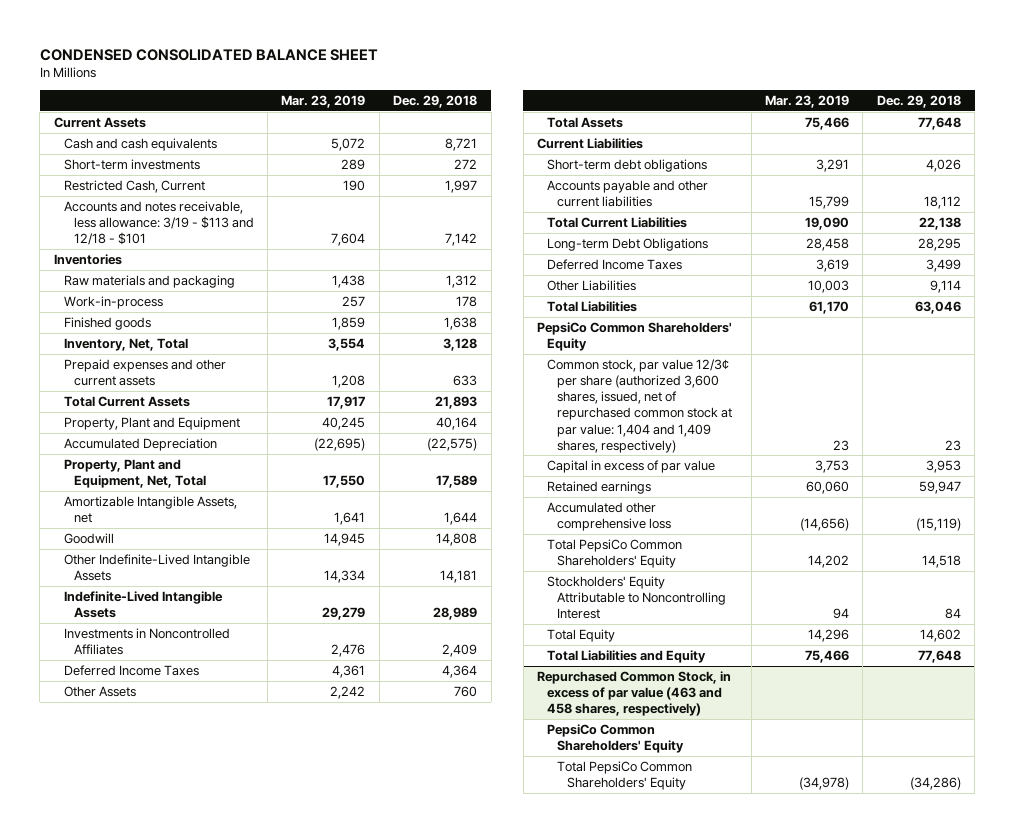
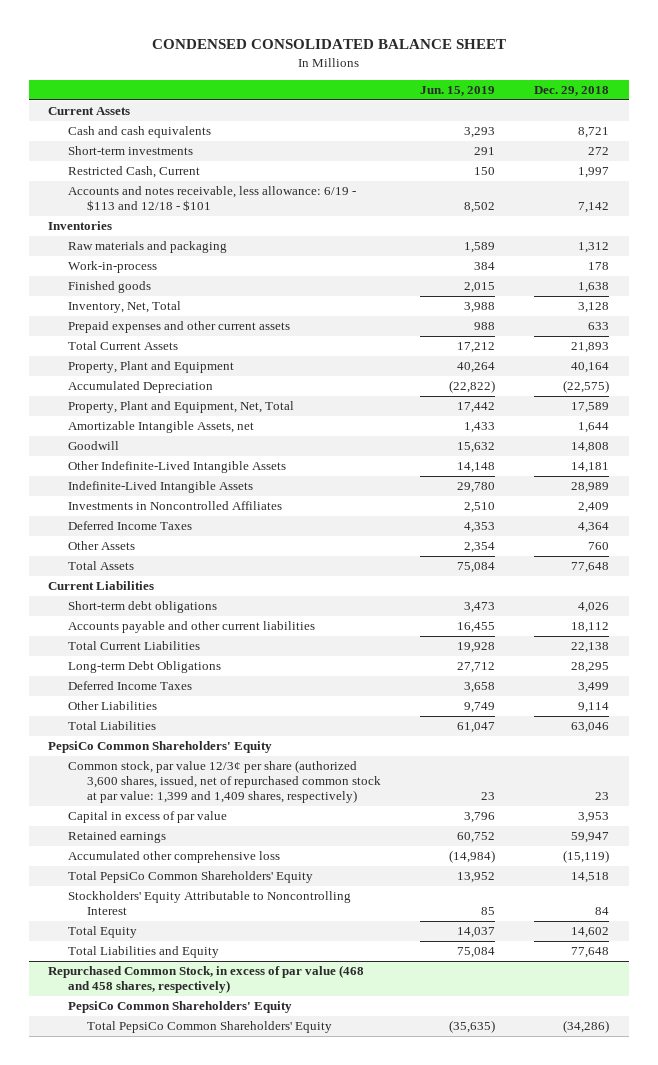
[281,95,366,109] Mar. 23, 2019 -> none
none -> [420,86,496,97] Jun. 15, 2019
[63,200,254,246] Accounts and notes receivable, less allowance: 3/19 - $113 and 12/18 - $101 -> [67,186,356,212] Accounts and notes receivable, less allowance: 6/19 - $113 and 12/18 - $101
[547,358,733,453] Common stock, par value 12/3¢ per share (authorized 3,600 shares, issued, net of repurchased common stock at par value: 1,404 and 1,409 shares, respectively) -> [67,760,382,804] Common stock, par value 12/3¢ per share (authorized 3,600 shares, issued, net of repurchased common stock at par value: 1,399 and 1,409 shares, respectively)
[537,670,732,717] Repurchased Common Stock, in excess of par value (463 and 458 shares, respectively) -> [48,965,365,994] Repurchased Common Stock, in excess of par value (468 and 458 shares, respectively)

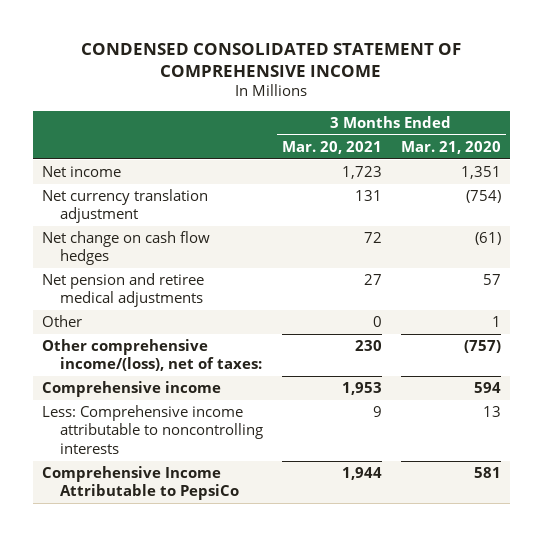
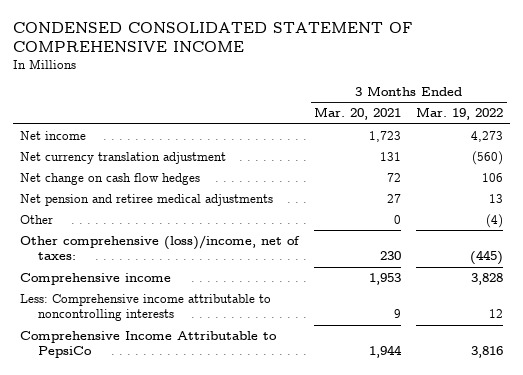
[400,140,501,154] Mar. 21, 2020 -> none
none -> [416,107,504,121] Mar. 19, 2022
[42,339,262,372] Other comprehensive income/(loss), net of taxes: -> [20,234,301,261] Other comprehensive (loss)/income, net of taxes:

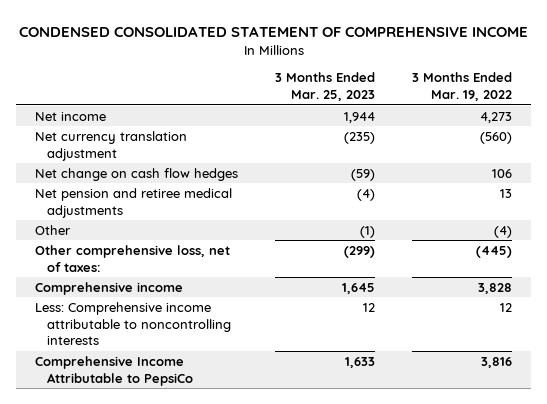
[314,107,402,121] Mar. 20, 2021 -> none
none -> [275,72,376,102] 3 Months Ended Mar. 25, 2023
[20,234,301,261] Other comprehensive (loss)/income, net of taxes: -> [35,244,231,272] Other comprehensive loss, net of taxes:

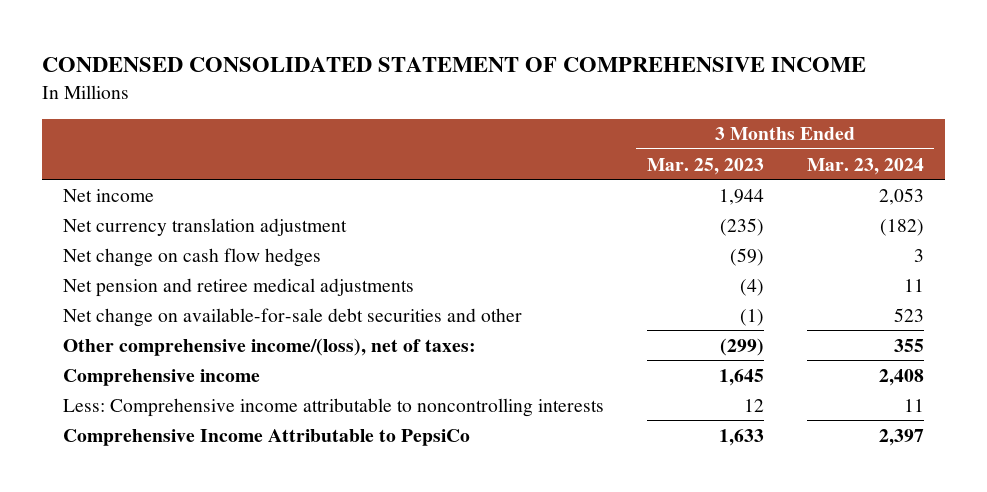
[412,72,513,102] 3 Months Ended Mar. 19, 2022 -> none
none -> [806,157,924,175] Mar. 23, 2024
[35,224,72,235] Other -> [63,307,523,327] Net change on available-for-sale debt securities and other
[35,244,231,272] Other comprehensive loss, net of taxes: -> [63,337,477,356] Other comprehensive income/(loss), net of taxes:

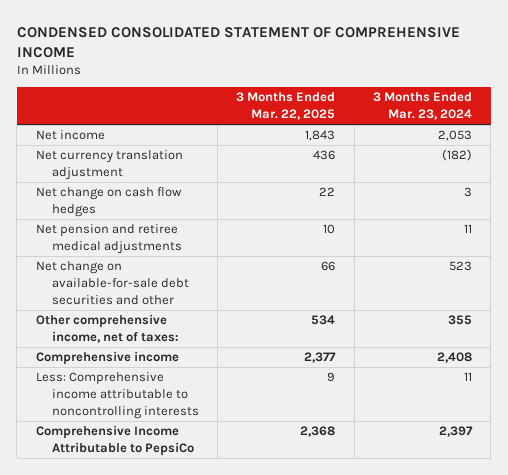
[646,157,764,175] Mar. 25, 2023 -> none
none -> [236,92,336,121] 3 Months Ended Mar. 22, 2025
[63,337,477,356] Other comprehensive income/(loss), net of taxes: -> [35,314,179,343] Other comprehensive income, net of taxes:

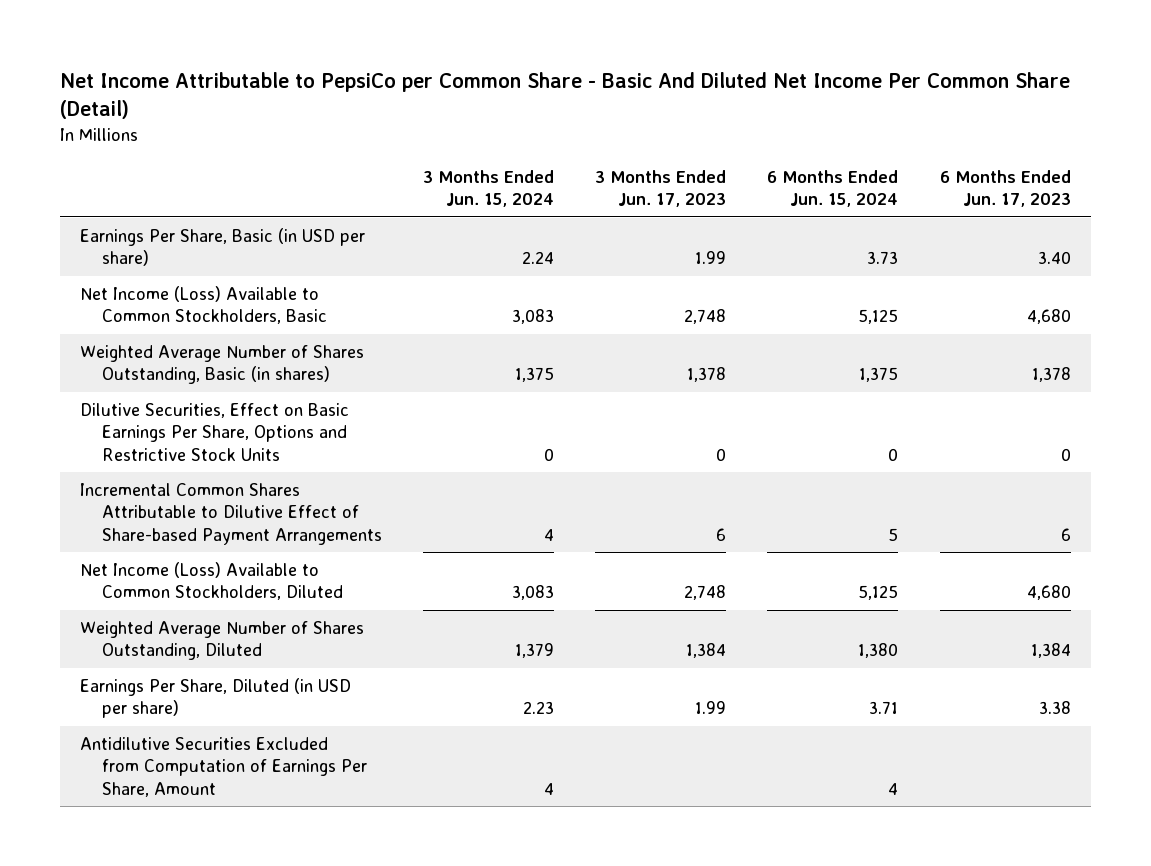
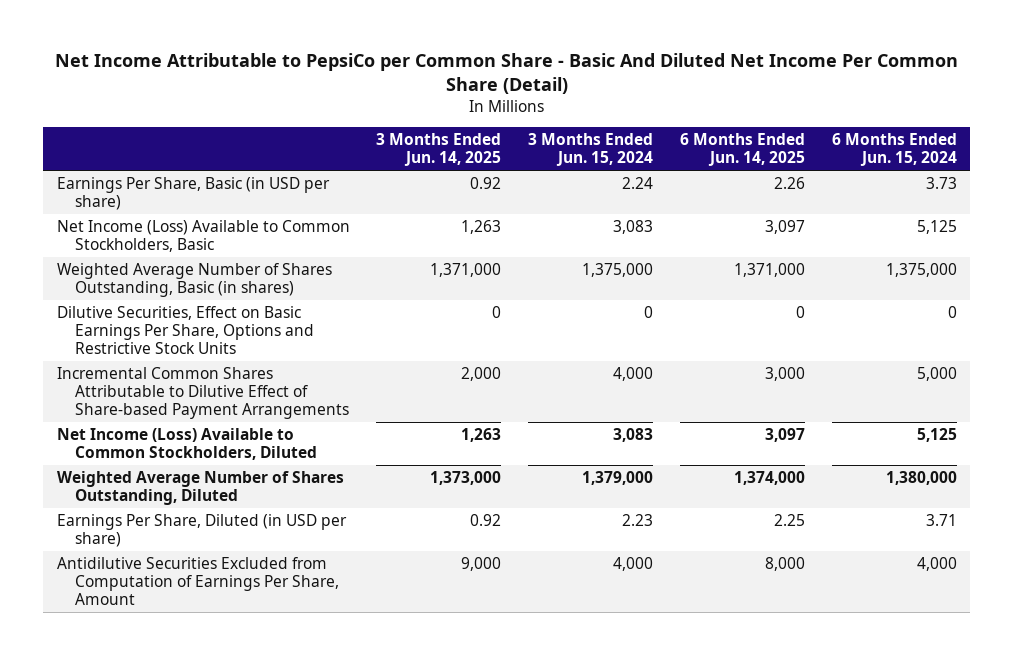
[595,169,727,208] 3 Months Ended Jun. 17, 2023 -> none
[939,169,1071,208] 6 Months Ended Jun. 17, 2023 -> none
none -> [376,133,502,167] 3 Months Ended Jun. 14, 2025
none -> [680,133,806,167] 6 Months Ended Jun. 14, 2025
[515,367,555,383] 1,375 -> [582,262,654,277] 1,375,000
[859,367,899,383] 1,375 -> [886,262,958,277] 1,375,000
[544,528,555,541] 4 -> [613,366,654,381] 4,000
[888,527,899,541] 5 -> [917,366,958,381] 5,000
[515,643,555,659] 1,379 -> [582,470,654,485] 1,379,000
[858,643,899,659] 1,380 -> [886,470,958,485] 1,380,000
[544,782,555,795] 4 -> [613,556,654,571] 4,000
[888,782,899,795] 4 -> [917,556,958,571] 4,000

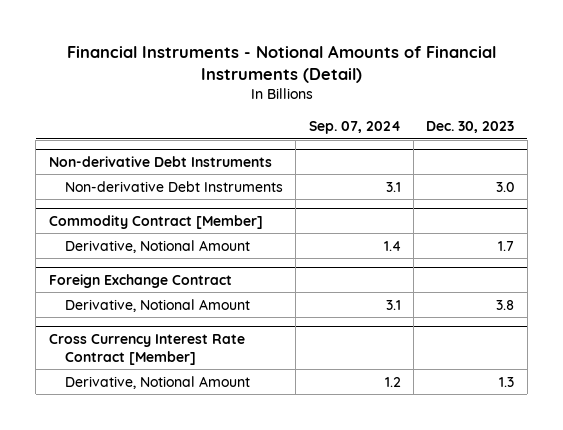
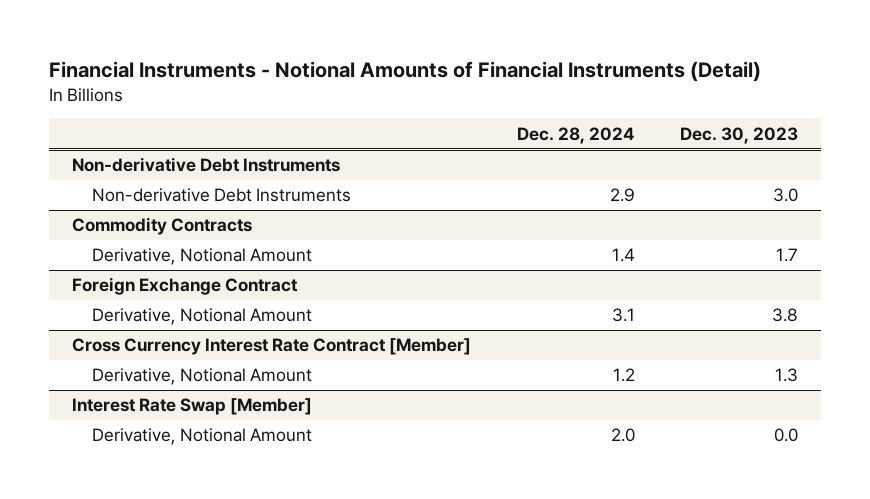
[308,121,401,135] Sep. 07, 2024 -> none
none -> [516,126,635,144] Dec. 28, 2024
[48,214,263,229] Commodity Contract [Member] -> [72,217,253,236] Commodity Contracts
none -> [72,398,313,416] Interest Rate Swap [Member]
none -> [91,428,312,446] Derivative, Notional Amount

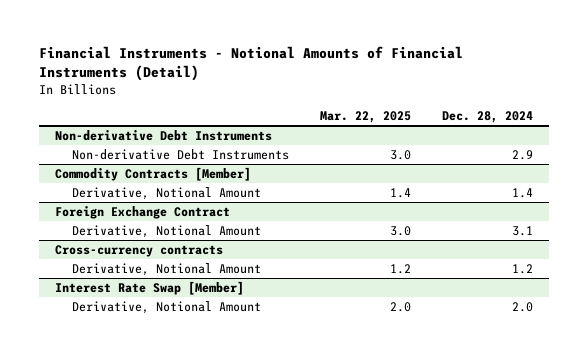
[680,126,799,144] Dec. 30, 2023 -> none
none -> [320,110,412,123] Mar. 22, 2025
[72,217,253,236] Commodity Contracts -> [54,166,251,181] Commodity Contracts [Member]
[72,338,472,356] Cross Currency Interest Rate Contract [Member] -> [54,244,223,257] Cross-currency contracts

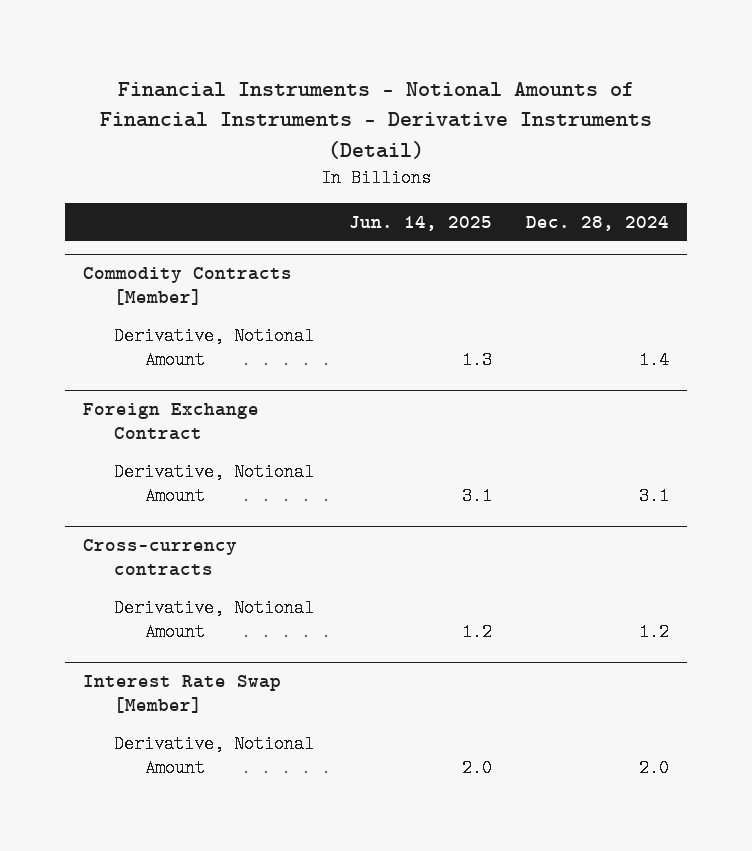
[39,46,464,82] Financial Instruments - Notional Amounts of Financial Instruments (Detail) -> [99,81,652,159] Financial Instruments - Notional Amounts of Financial Instruments - Derivative Instruments (Detail)
[320,110,412,123] Mar. 22, 2025 -> none
none -> [348,215,492,231] Jun. 14, 2025
[54,129,272,141] Non-derivative Debt Instruments -> none
[71,148,289,160] Non-derivative Debt Instruments -> none

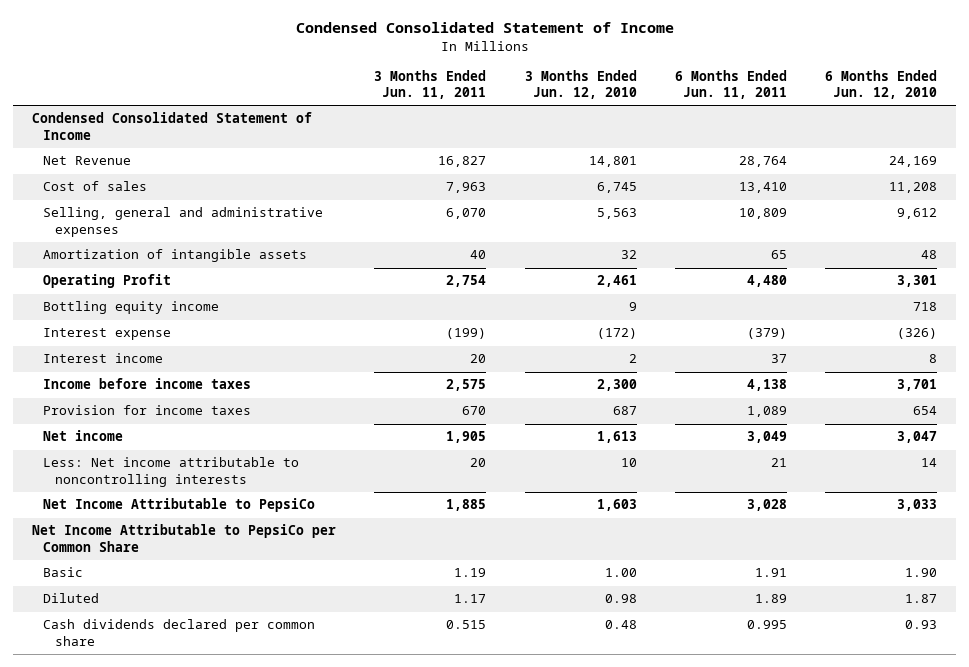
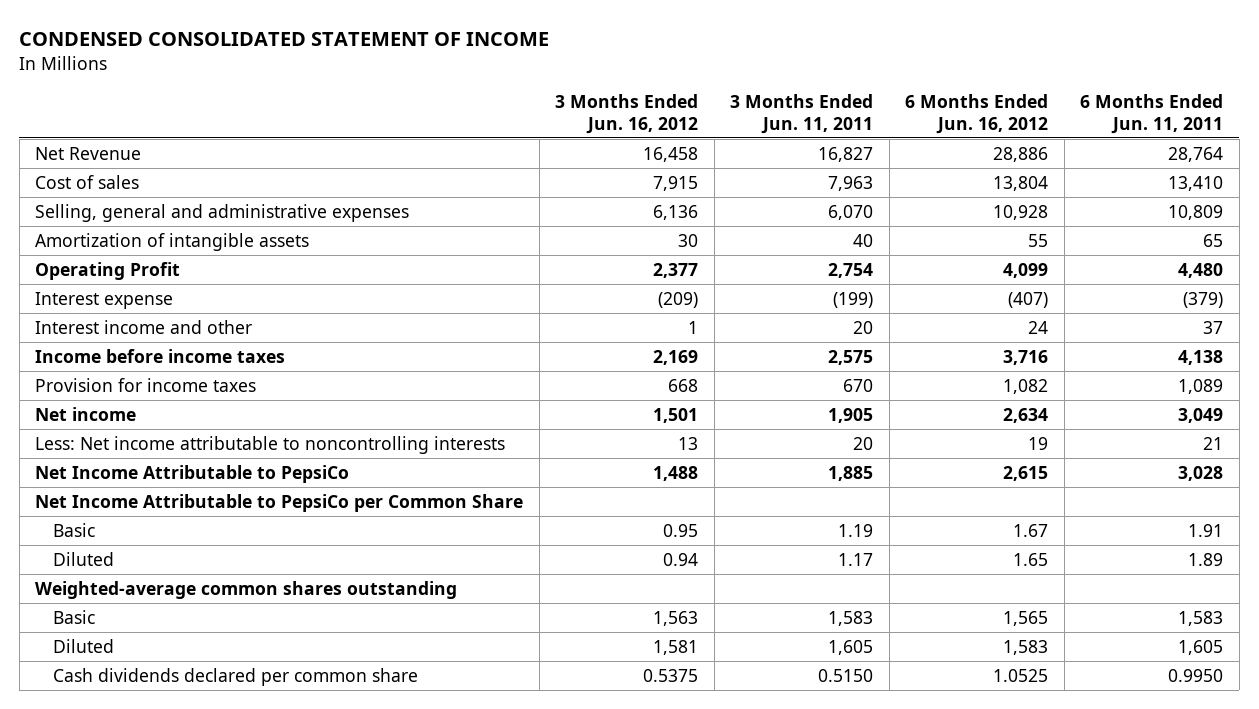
[295,22,674,34] Condensed Consolidated Statement of Income -> [19,32,550,47] CONDENSED CONSOLIDATED STATEMENT OF INCOME
[524,70,637,100] 3 Months Ended Jun. 12, 2010 -> none
[825,70,938,100] 6 Months Ended Jun. 12, 2010 -> none
none -> [555,94,699,134] 3 Months Ended Jun. 16, 2012
none -> [905,94,1049,134] 6 Months Ended Jun. 16, 2012
[32,112,313,140] Condensed Consolidated Statement of Income -> none
[43,301,220,315] Bottling equity income -> none
[43,353,164,364] Interest income -> [35,319,253,334] Interest income and other
none -> [35,580,458,599] Weighted-average common shares outstanding
none -> [52,609,95,624] Basic
none -> [52,638,114,653] Diluted
[446,620,487,630] 0.515 -> [818,668,874,682] 0.5150
[746,620,787,630] 0.995 -> [1168,668,1224,682] 0.9950

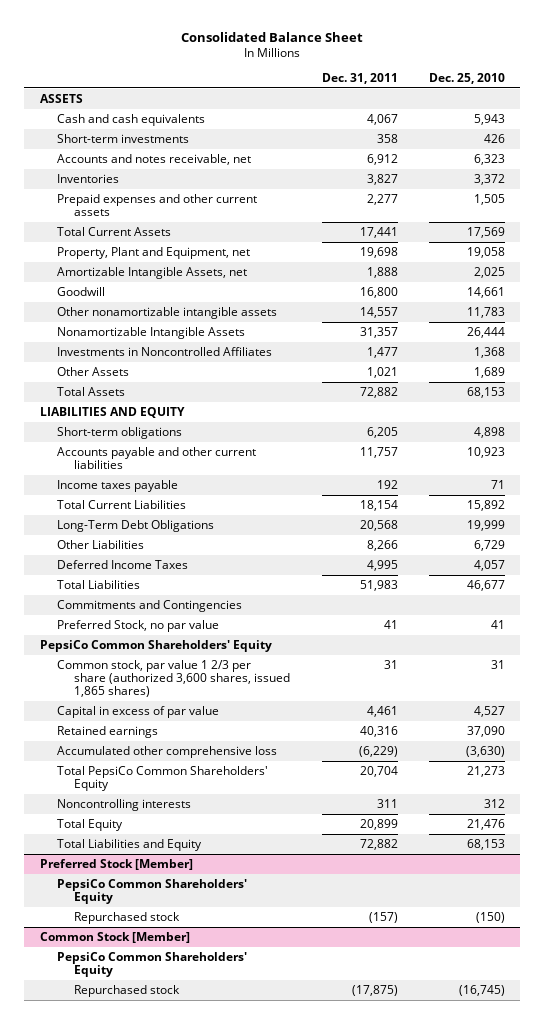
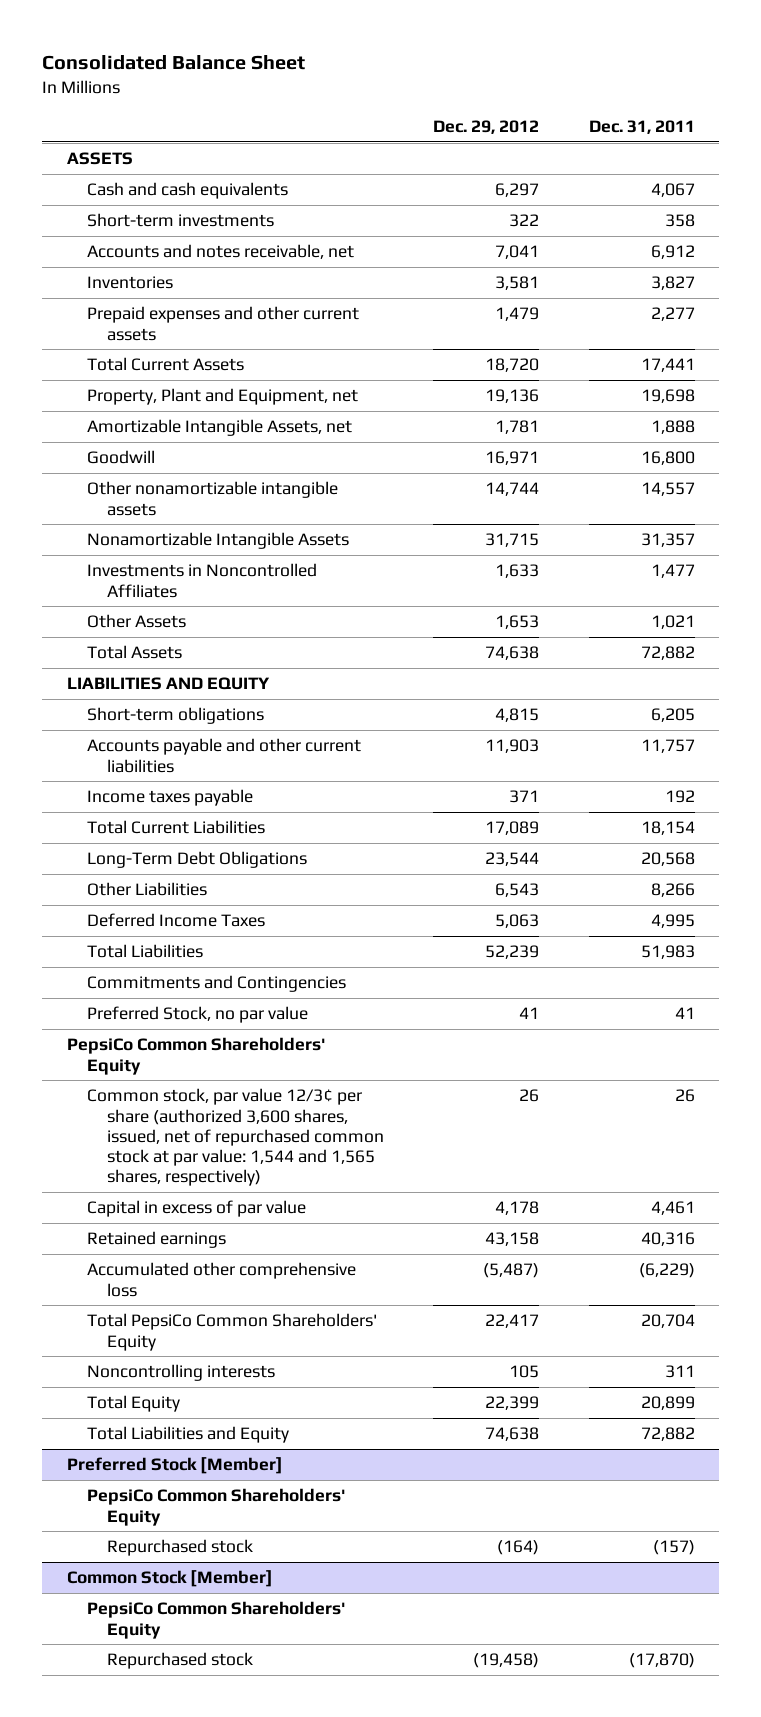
[428,73,505,85] Dec. 25, 2010 -> none
none -> [433,119,540,134] Dec. 29, 2012
[57,659,291,698] Common stock, par value 1 2/3 per share (authorized 3,600 shares, issued 1,865 shares) -> [86,1088,384,1187] Common stock, par value 12/3¢ per share (authorized 3,600 shares, issued, net of repurchased common stock at par value: 1,544 and 1,565 shares, respectively)
[383,659,398,669] 31 -> [674,1089,695,1103] 26
[351,984,398,996] (17,875) -> [628,1653,695,1669] (17,870)

